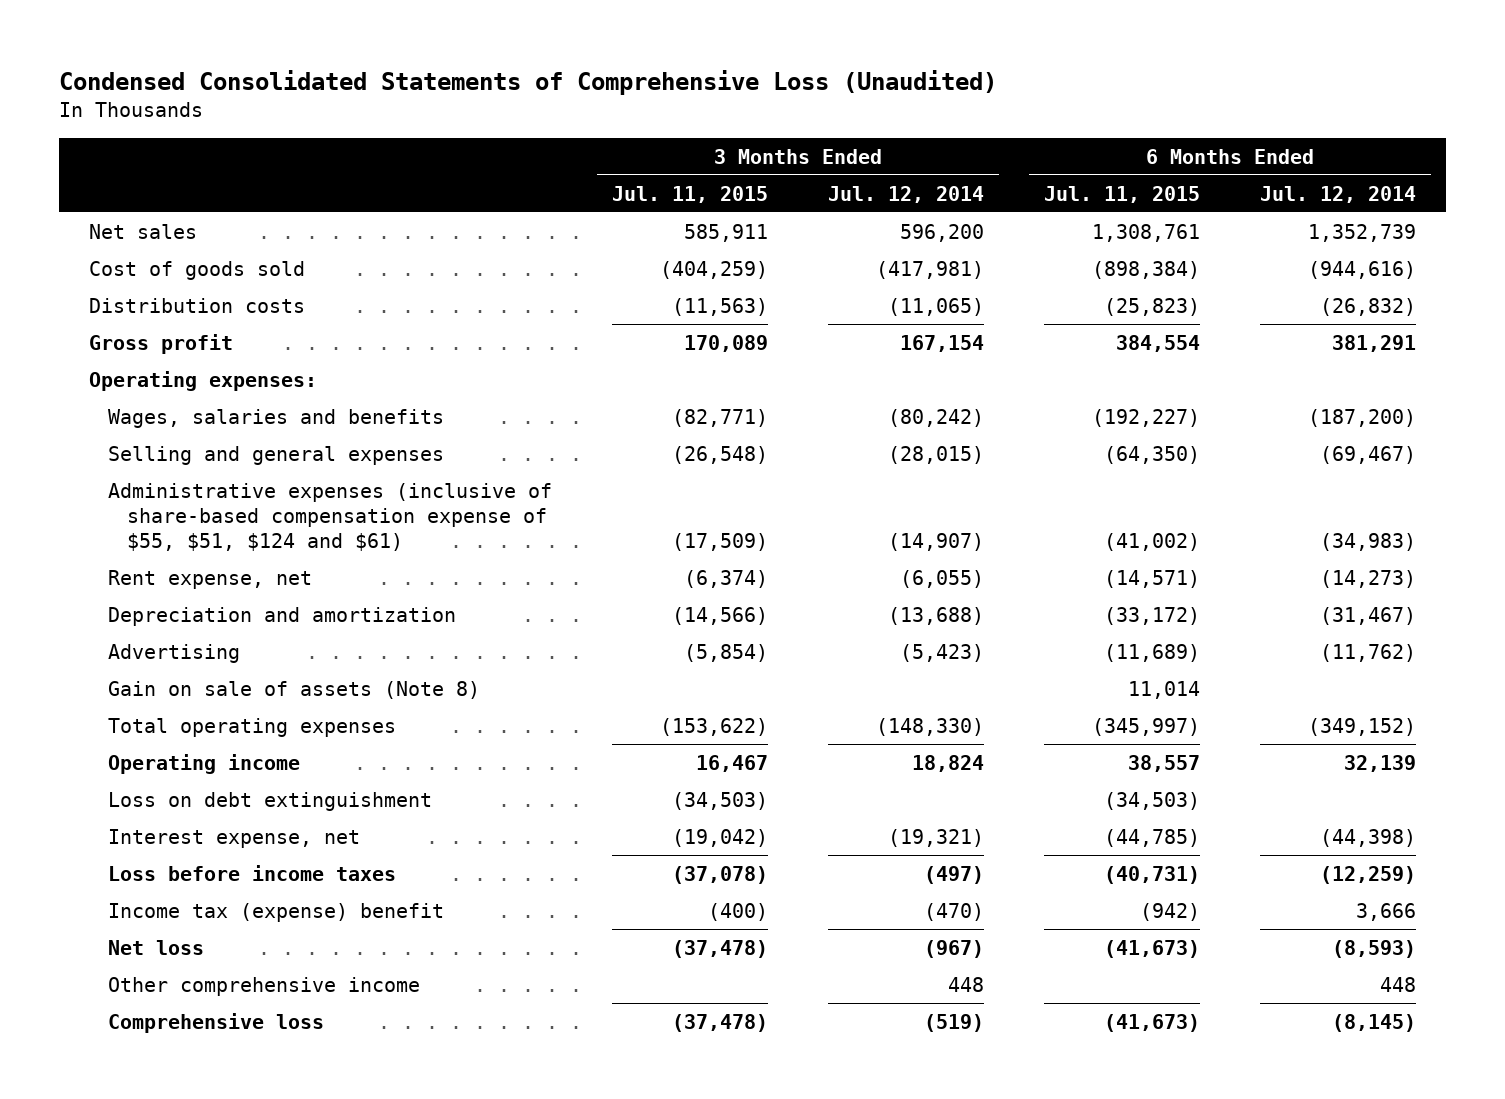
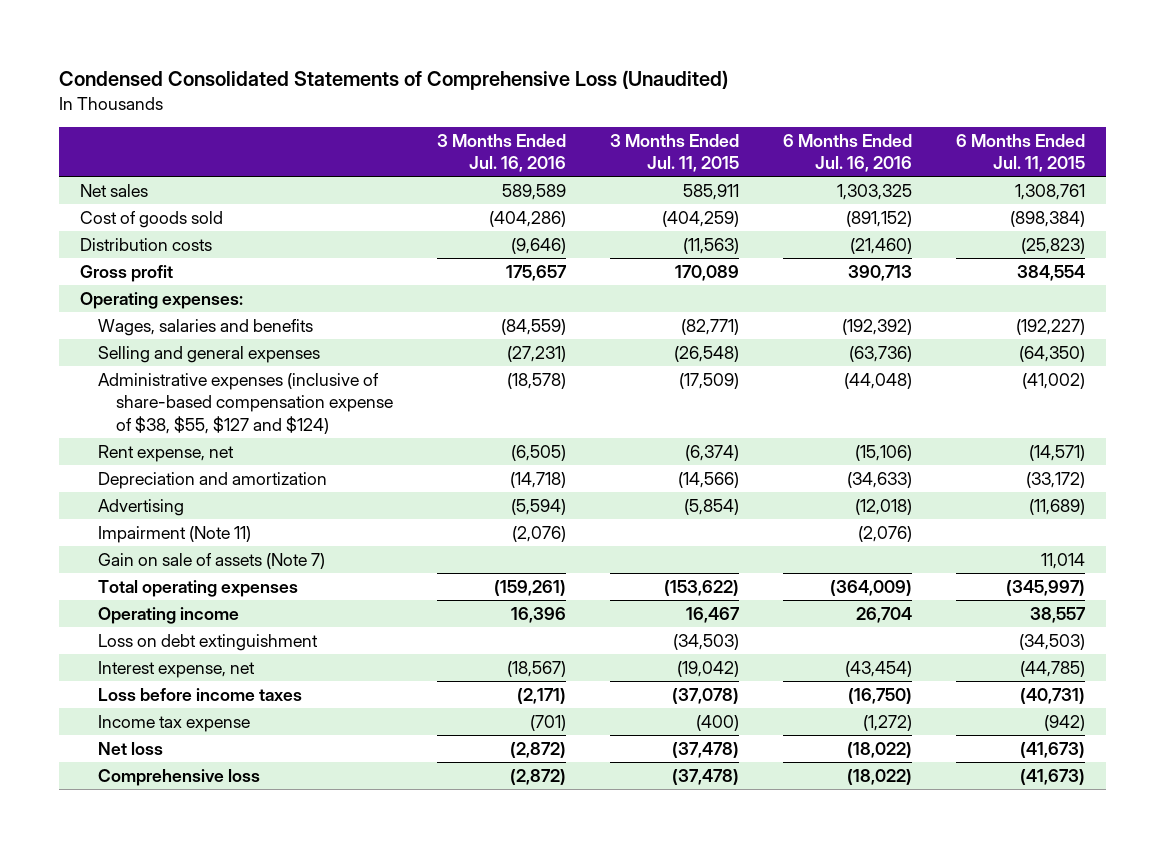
[827,185,984,203] Jul. 12, 2014 -> none
[1259,185,1416,203] Jul. 12, 2014 -> none
none -> [437,133,567,173] 3 Months Ended Jul. 16, 2016
none -> [782,133,912,173] 6 Months Ended Jul. 16, 2016
[107,482,552,551] Administrative expenses (inclusive of share-based compensation expense of $55, $51, $124 and $61) -> [98,372,394,434] Administrative expenses (inclusive of share-based compensation expense of $38, $55, $127 and $124)
none -> [98,525,252,543] Impairment (Note 11)
[107,680,480,699] Gain on sale of assets (Note 8) -> [98,552,326,569] Gain on sale of assets (Note 7)
[107,902,444,922] Income tax (expense) benefit -> [98,714,251,732] Income tax expense
[107,976,420,996] Other comprehensive income -> none

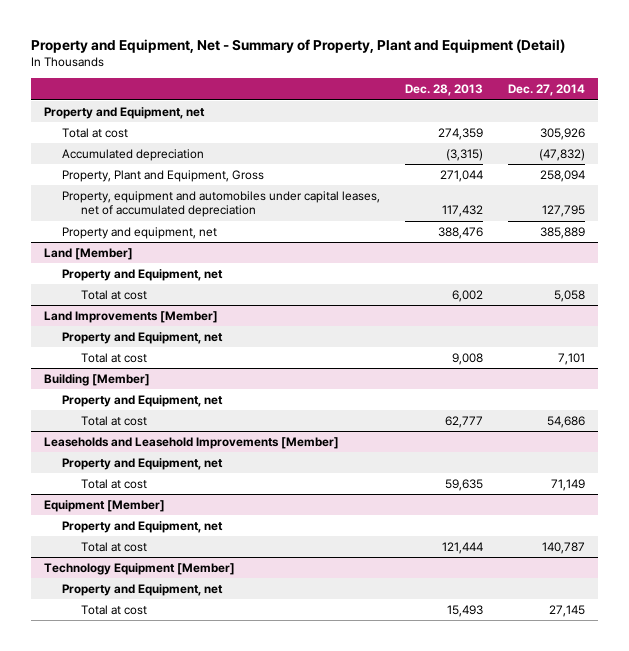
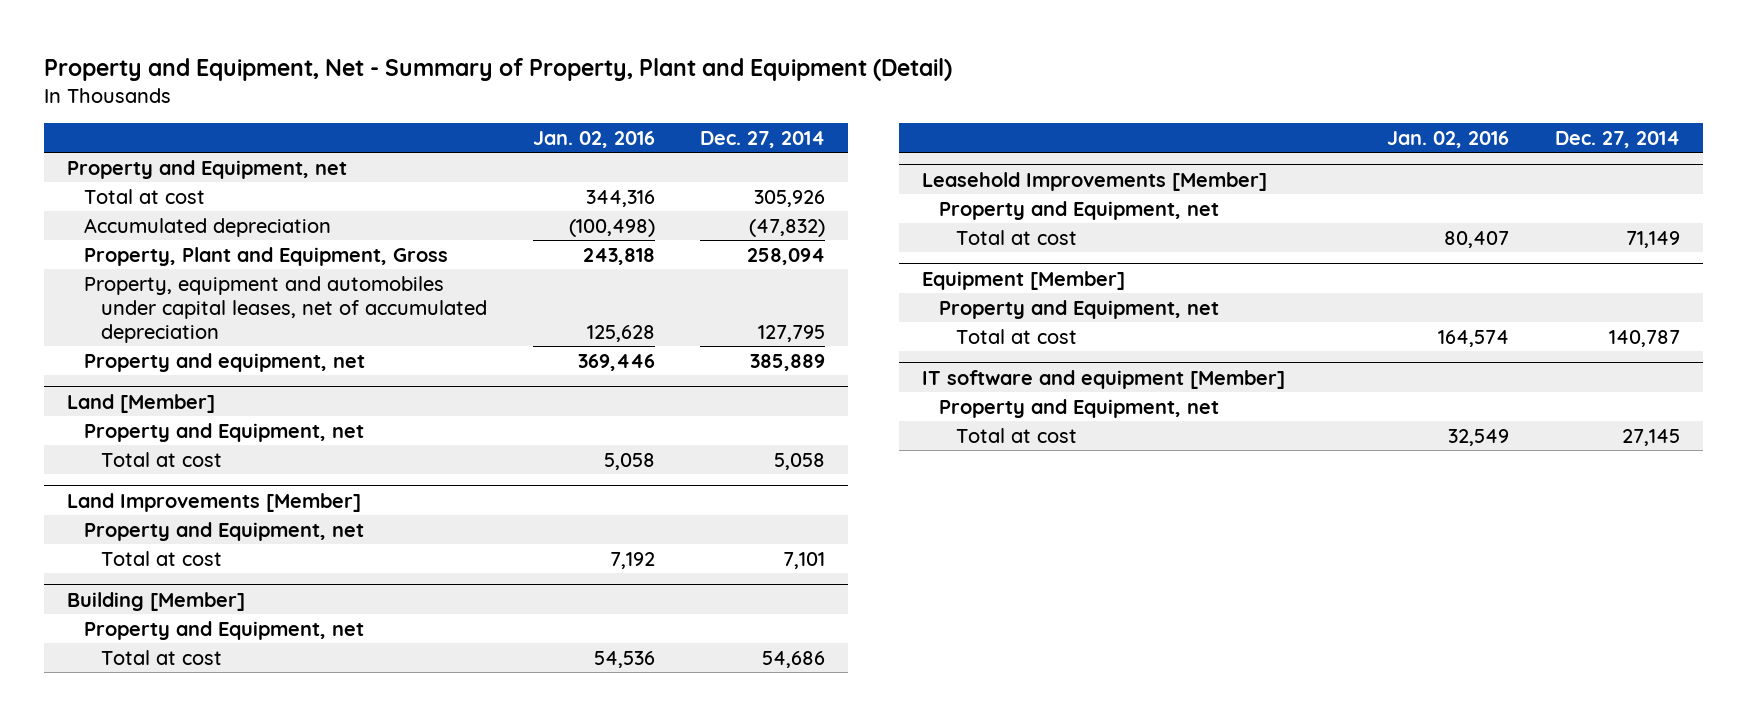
[405,84,484,97] Dec. 28, 2013 -> none
none -> [532,130,655,148] Jan. 02, 2016
[43,437,339,450] Leaseholds and Leasehold Improvements [Member] -> [921,171,1267,191] Leasehold Improvements [Member]
[43,563,235,576] Technology Equipment [Member] -> [921,369,1285,389] IT software and equipment [Member]

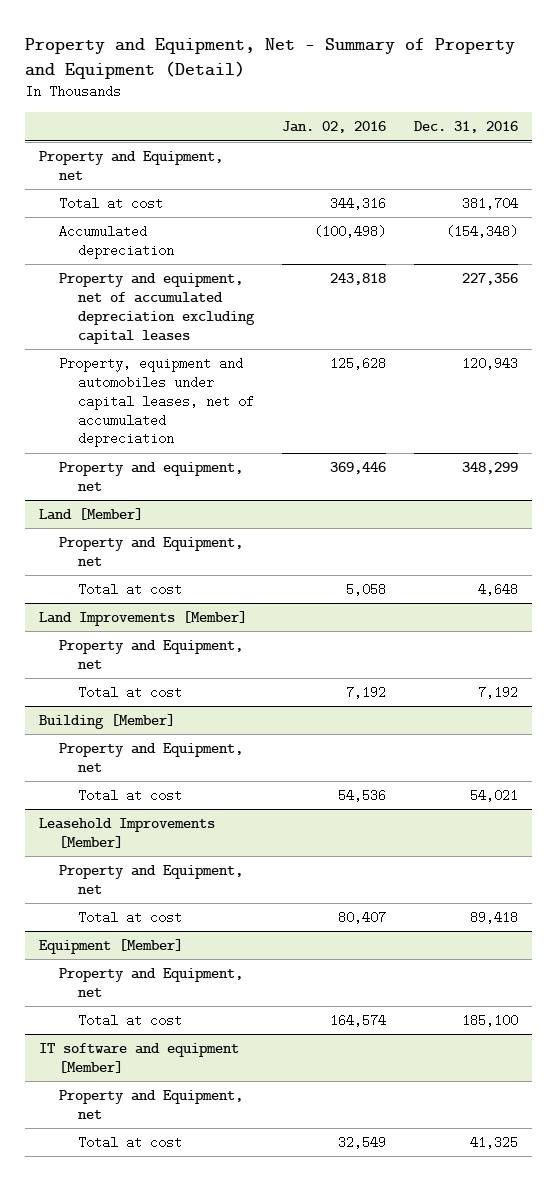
[44,57,953,81] Property and Equipment, Net - Summary of Property, Plant and Equipment (Detail) -> [25,37,516,79] Property and Equipment, Net - Summary of Property and Equipment (Detail)
[700,130,826,148] Dec. 27, 2014 -> none
none -> [414,121,519,134] Dec. 31, 2016
[84,246,449,266] Property, Plant and Equipment, Gross -> [58,273,256,344] Property and equipment, net of accumulated depreciation excluding capital leases

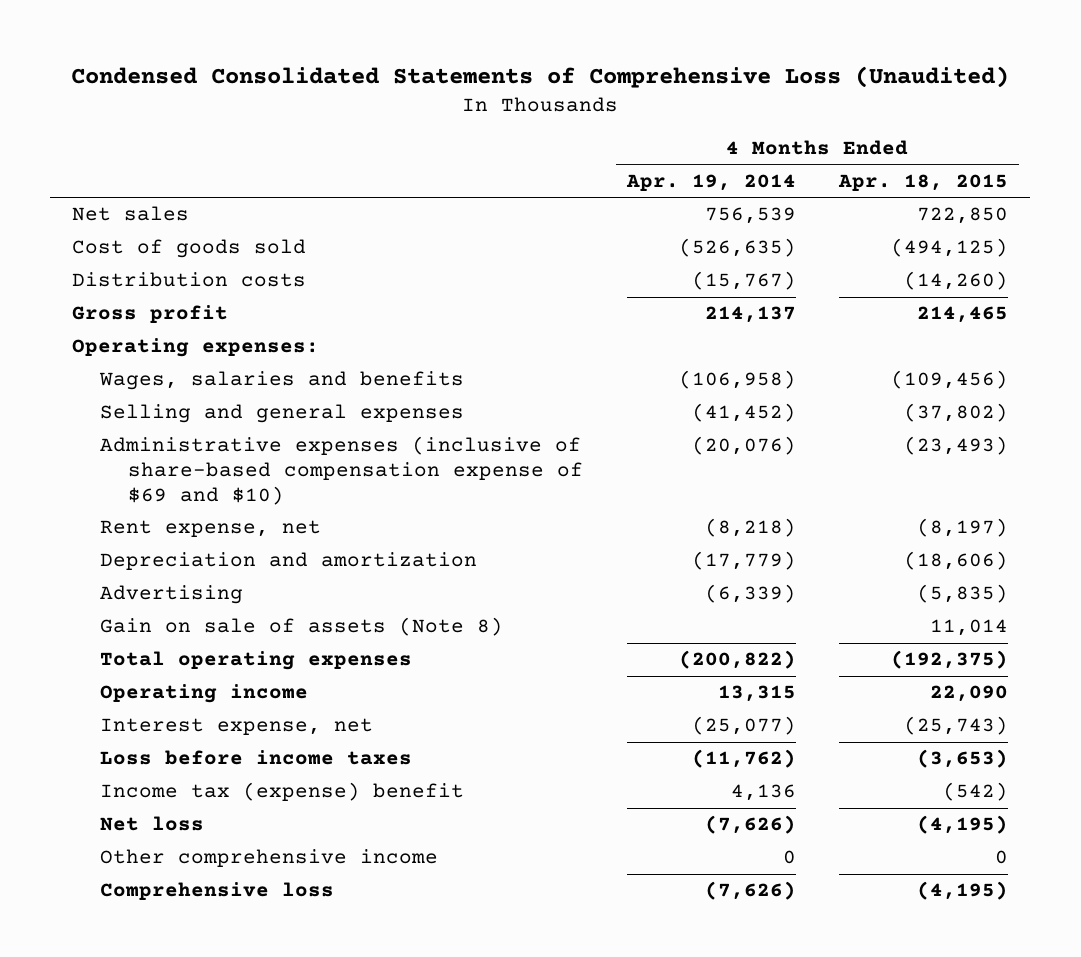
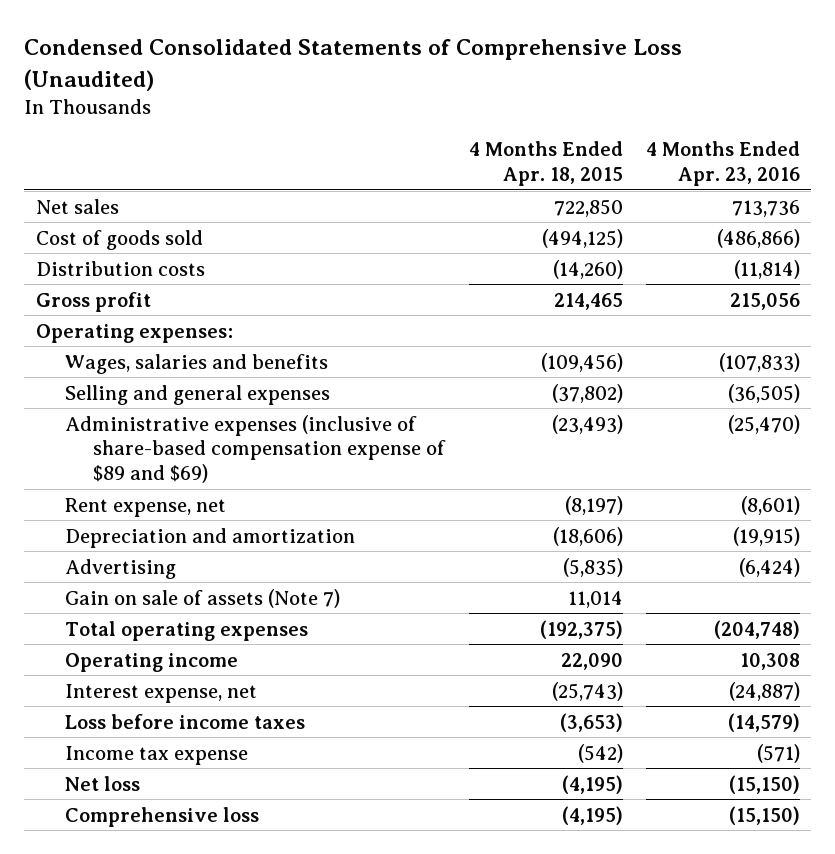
[625,173,796,191] Apr. 19, 2014 -> none
none -> [645,141,800,186] 4 Months Ended Apr. 23, 2016
[100,436,583,505] Administrative expenses (inclusive of share-based compensation expense of $69 and $10) -> [64,414,447,483] Administrative expenses (inclusive of share-based compensation expense of $89 and $69)
[100,617,504,637] Gain on sale of assets (Note 8) -> [64,588,340,608] Gain on sale of assets (Note 7)
[100,782,465,802] Income tax (expense) benefit -> [64,745,248,765] Income tax expense
[100,849,439,868] Other comprehensive income -> none

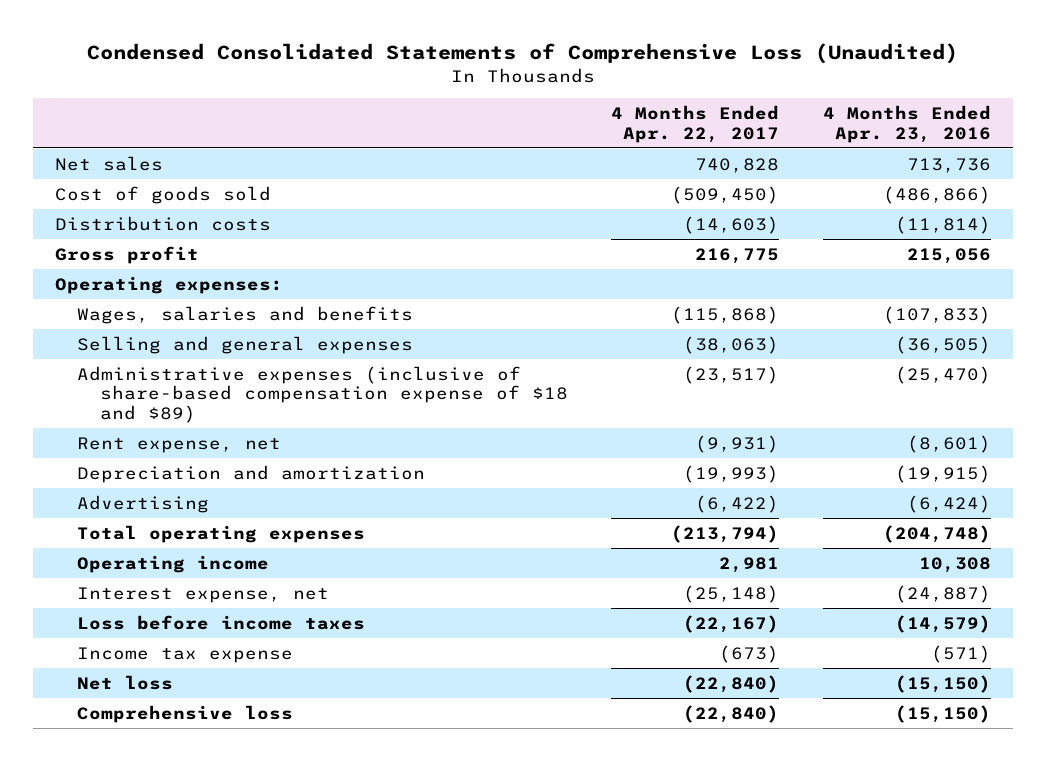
[468,141,623,186] 4 Months Ended Apr. 18, 2015 -> none
none -> [611,105,780,143] 4 Months Ended Apr. 22, 2017
[64,414,447,483] Administrative expenses (inclusive of share-based compensation expense of $89 and $69) -> [77,365,568,423] Administrative expenses (inclusive of share-based compensation expense of $18 and $89)
[64,588,340,608] Gain on sale of assets (Note 7) -> none

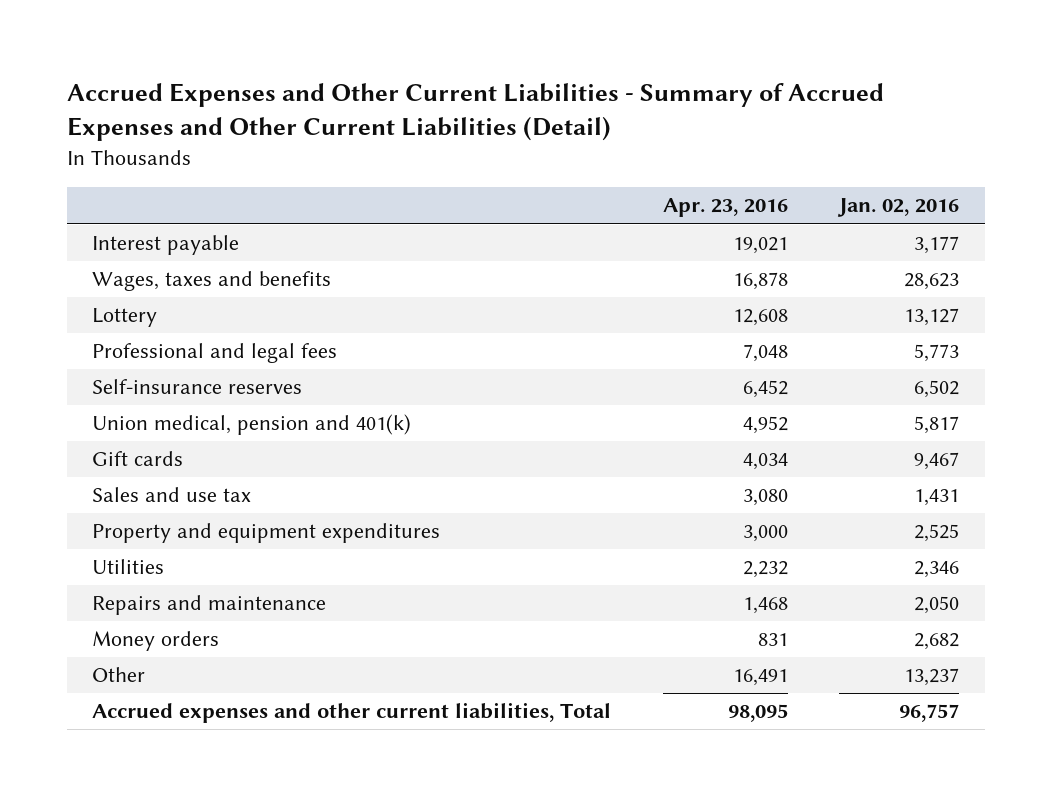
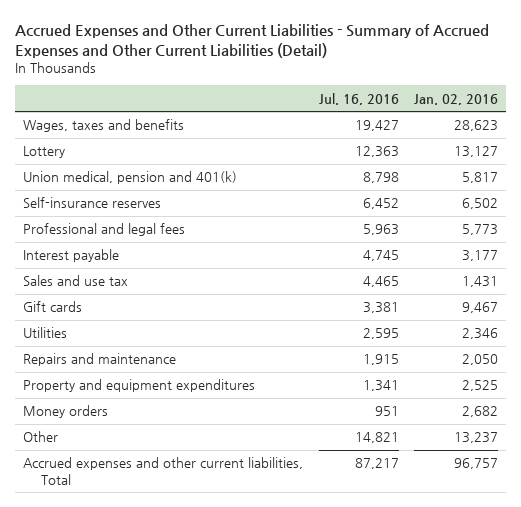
[662,198,788,218] Apr. 23, 2016 -> none
none -> [318,92,399,105] Jul. 16, 2016
[92,379,303,395] Self-insurance reserves -> [22,197,161,209] Self-insurance reserves
[92,343,338,364] Professional and legal fees -> [22,223,185,237] Professional and legal fees
[92,235,240,256] Interest payable -> [22,249,119,263] Interest payable
[92,451,184,467] Gift cards -> [22,301,82,313] Gift cards
[92,523,441,544] Property and equipment expenditures -> [22,379,255,393] Property and equipment expenditures

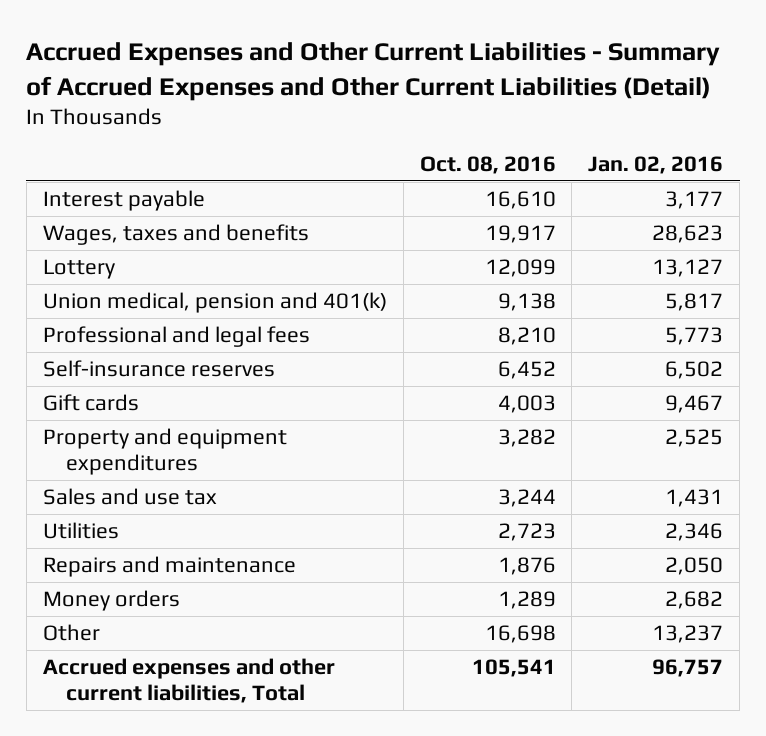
[318,92,399,105] Jul. 16, 2016 -> none
none -> [419,155,556,174] Oct. 08, 2016
[22,249,119,263] Interest payable -> [42,190,205,212] Interest payable
[22,197,161,209] Self-insurance reserves -> [42,360,275,378] Self-insurance reserves
[22,379,255,393] Property and equipment expenditures -> [42,428,287,475] Property and equipment expenditures
[22,275,128,287] Sales and use tax -> [42,488,217,506] Sales and use tax

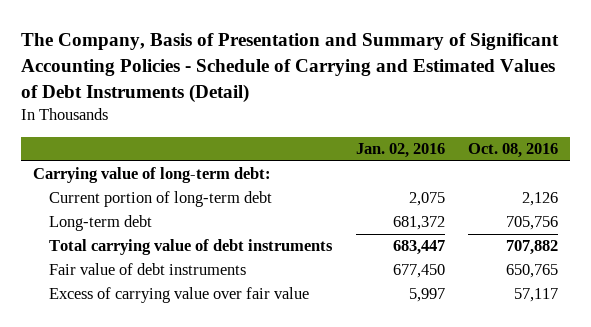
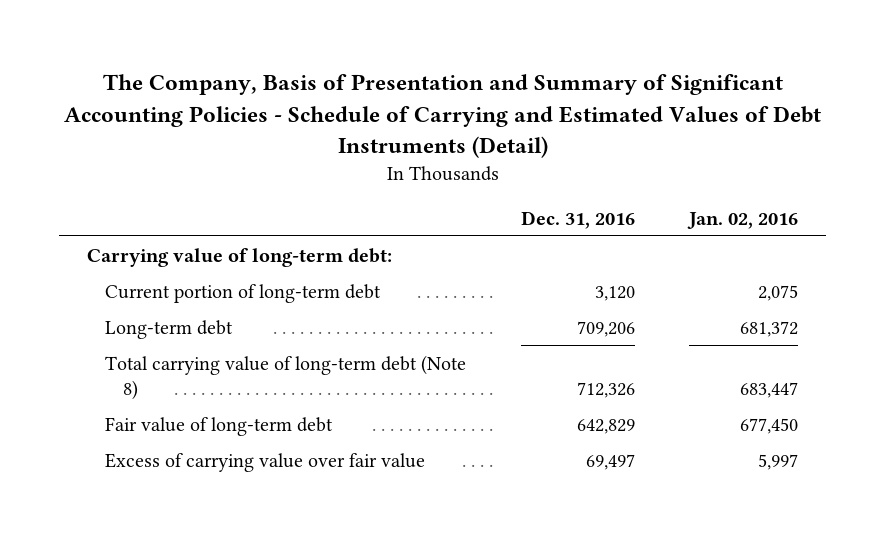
[468,143,559,159] Oct. 08, 2016 -> none
none -> [520,210,635,229] Dec. 31, 2016
[48,239,333,256] Total carrying value of debt instruments -> [104,354,466,401] Total carrying value of long-term debt (Note 8)
[48,263,246,276] Fair value of debt instruments -> [104,416,333,436] Fair value of long-term debt

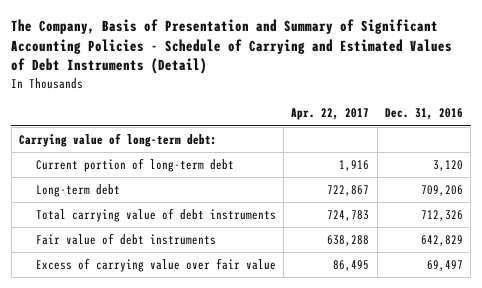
[687,211,799,229] Jan. 02, 2016 -> none
none -> [291,108,370,121] Apr. 22, 2017
[104,354,466,401] Total carrying value of long-term debt (Note 8) -> [35,208,276,223] Total carrying value of debt instruments
[104,416,333,436] Fair value of long-term debt -> [35,233,216,246] Fair value of debt instruments

